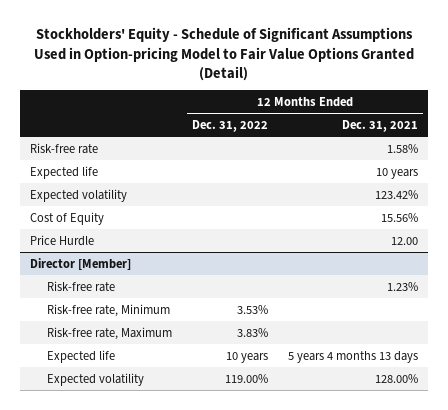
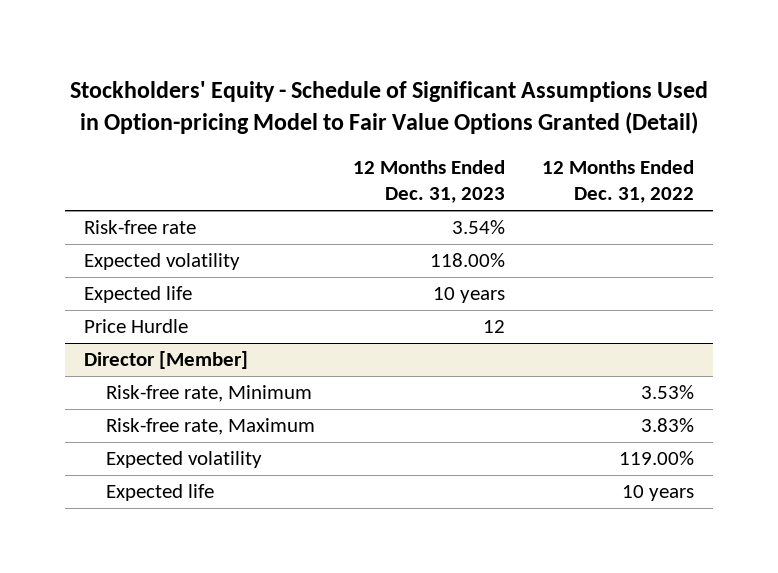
[341,119,418,132] Dec. 31, 2021 -> none
none -> [352,160,505,204] 12 Months Ended Dec. 31, 2023
[29,211,104,225] Cost of Equity -> none
[29,165,98,179] Expected life -> [84,286,193,304] Expected life
[46,280,115,292] Risk-free rate -> none
[46,349,115,363] Expected life -> [106,484,215,502] Expected life

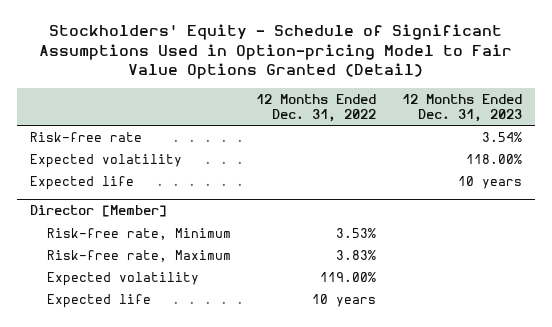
[84,319,189,334] Price Hurdle -> none

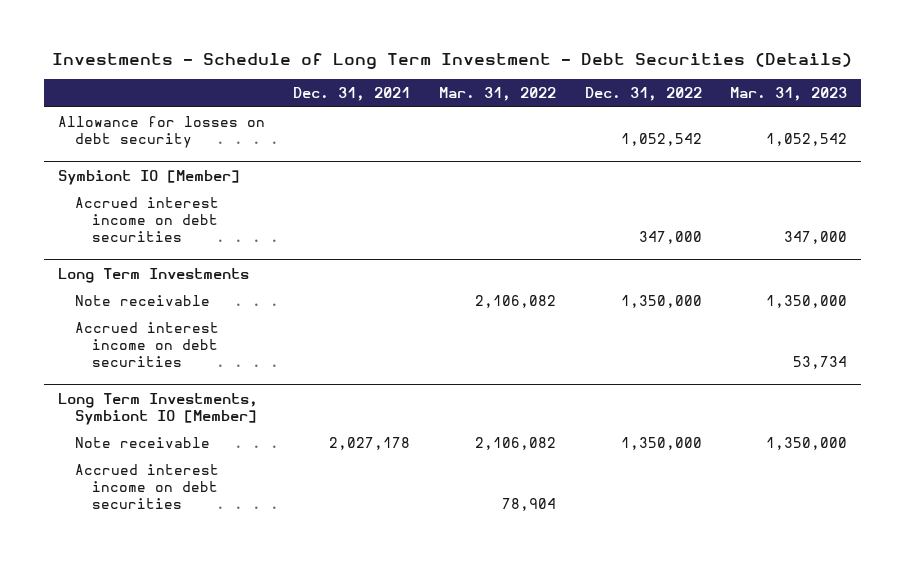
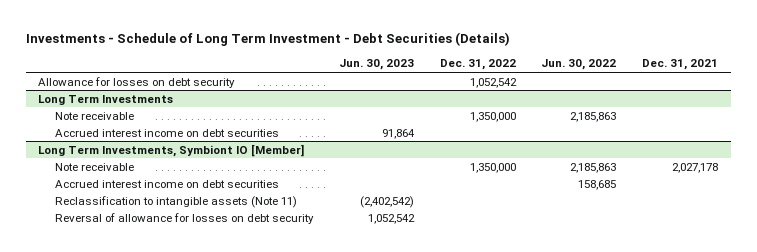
[438,87,556,102] Mar. 31, 2022 -> none
[730,87,848,102] Mar. 31, 2023 -> none
none -> [338,59,414,71] Jun. 30, 2023
none -> [541,59,617,71] Jun. 30, 2022
[57,169,240,185] Symbiont IO [Member] -> none
[74,196,219,243] Accrued interest income on debt securities -> none
none -> [55,195,298,208] Reclassification to intangible assets (Note 11)
none -> [55,212,315,224] Reversal of allowance for losses on debt security

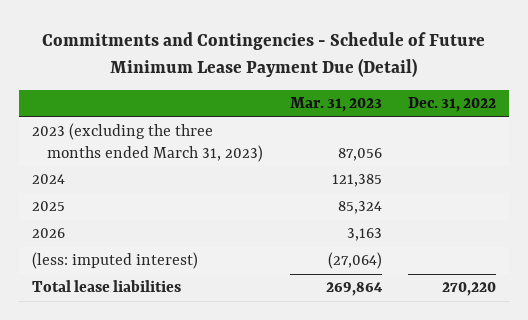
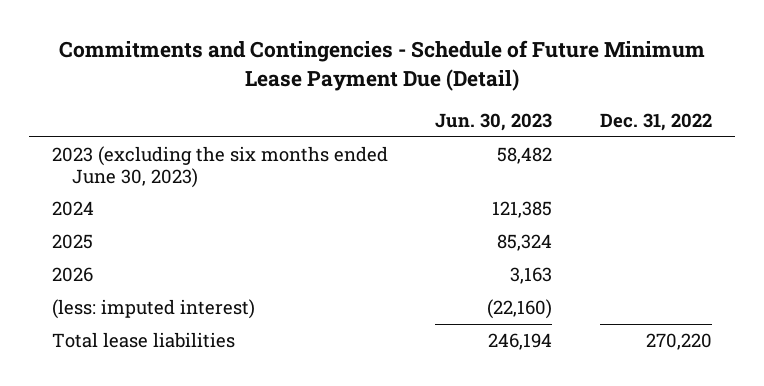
[289,97,382,113] Mar. 31, 2023 -> none
none -> [435,112,553,131] Jun. 30, 2023
[32,123,264,162] 2023 (excluding the three months ended March 31, 2023) -> [52,145,389,188] 2023 (excluding the six months ended June 30, 2023)

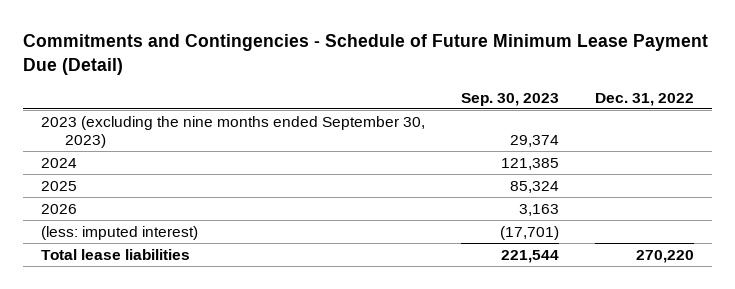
[435,112,553,131] Jun. 30, 2023 -> none
none -> [460,92,559,106] Sep. 30, 2023
[52,145,389,188] 2023 (excluding the six months ended June 30, 2023) -> [41,115,426,148] 2023 (excluding the nine months ended September 30, 2023)

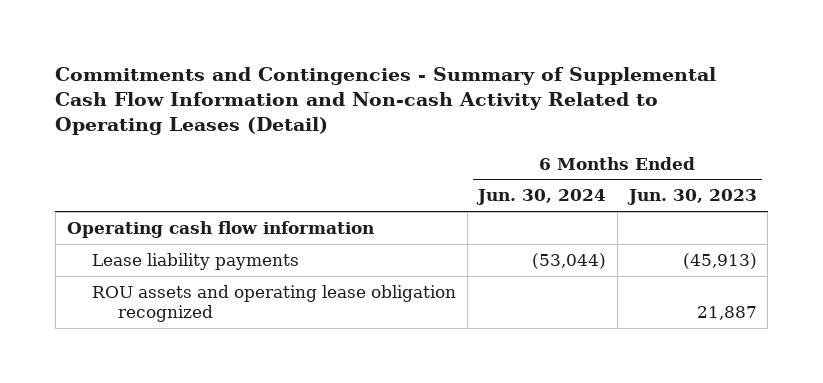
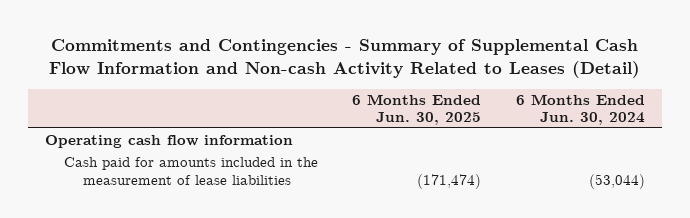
[55,66,717,136] Commitments and Contingencies - Summary of Supplemental Cash Flow Information and Non-cash Activity Related to Operating Leases (Detail) -> [49,39,641,78] Commitments and Contingencies - Summary of Supplemental Cash Flow Information and Non-cash Activity Related to Leases (Detail)
[626,189,757,206] Jun. 30, 2023 -> none
none -> [352,93,482,126] 6 Months Ended Jun. 30, 2025
[92,284,457,323] ROU assets and operating lease obligation recognized -> none
[92,252,300,270] Lease liability payments -> [63,156,318,185] Cash paid for amounts included in the measurement of lease liabilities

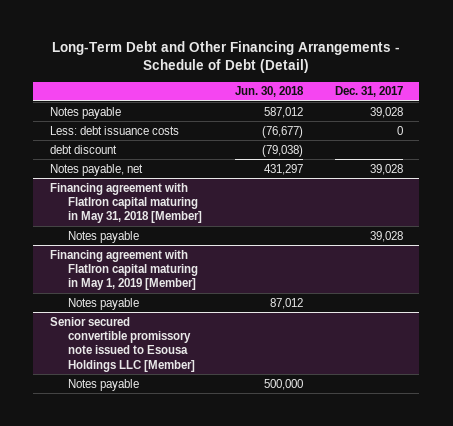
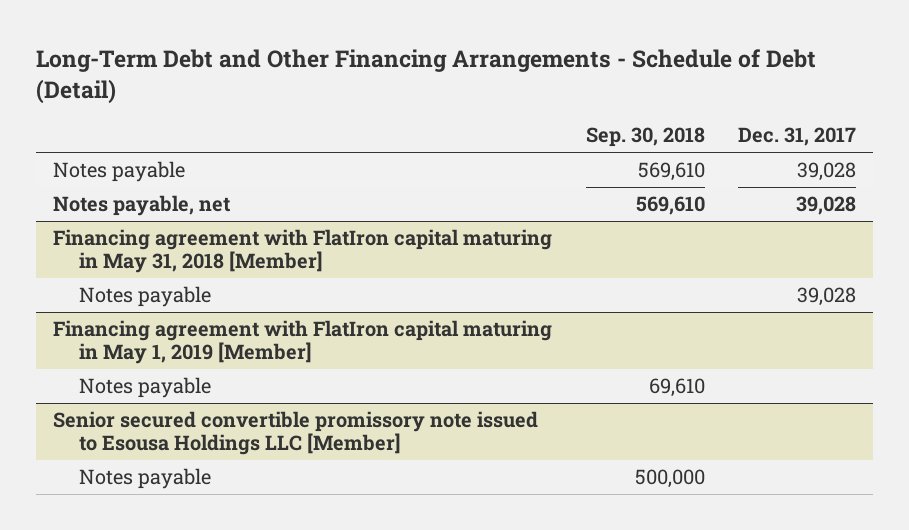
[234,86,304,98] Jun. 30, 2018 -> none
none -> [585,127,705,148] Sep. 30, 2018
[49,125,179,135] Less: debt issuance costs -> none
[49,144,117,154] debt discount -> none

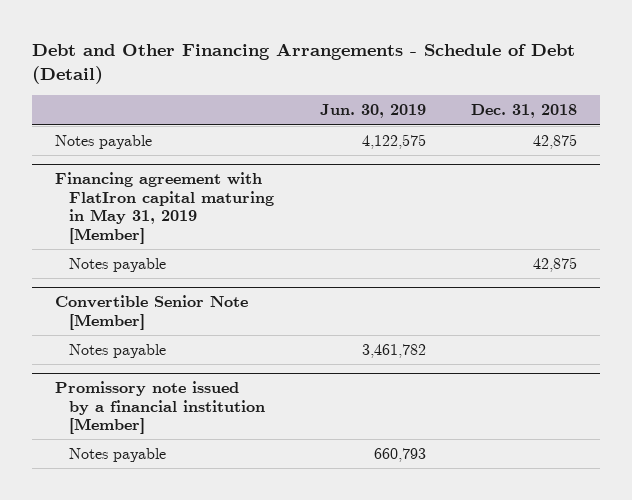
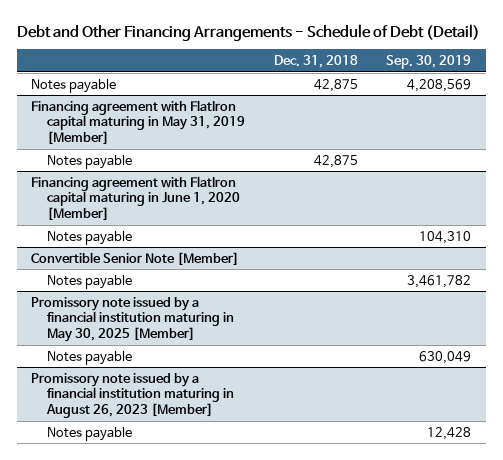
[319,104,426,119] Jun. 30, 2019 -> none
none -> [386,55,472,70] Sep. 30, 2019
none -> [31,175,240,222] Financing agreement with FlatIron capital maturing in June 1, 2020 [Member]
none -> [46,230,132,245] Notes payable
[54,381,265,435] Promissory note issued by a financial institution [Member] -> [31,296,234,343] Promissory note issued by a financial institution maturing in May 30, 2025 [Member]
none -> [31,372,234,419] Promissory note issued by a financial institution maturing in August 26, 2023 [Member]
none -> [46,426,132,441] Notes payable

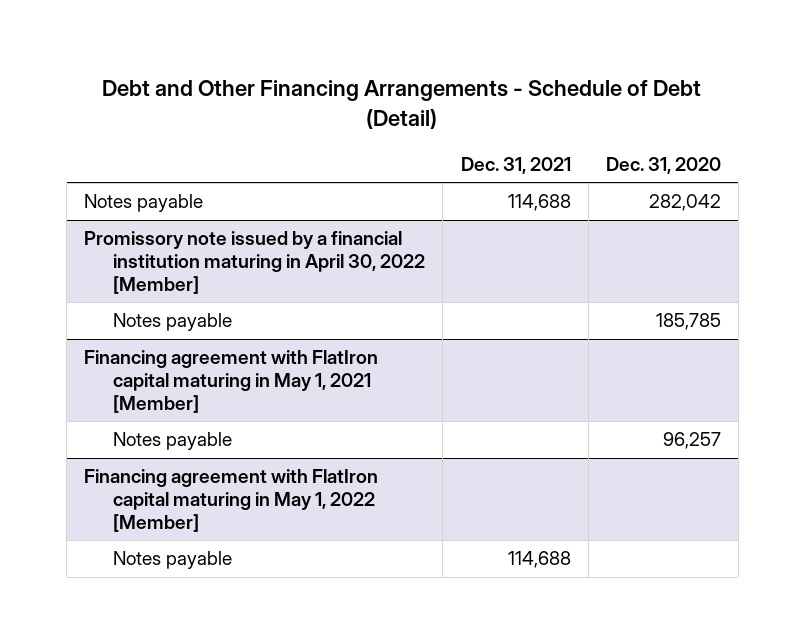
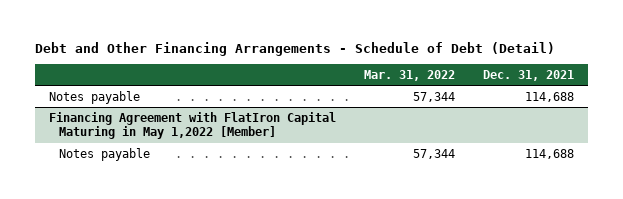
[605,156,721,174] Dec. 31, 2020 -> none
none -> [363,69,455,81] Mar. 31, 2022
[84,231,426,294] Promissory note issued by a financial institution maturing in April 30, 2022 [Member] -> none
[113,313,233,332] Notes payable -> none
[84,350,379,413] Financing agreement with FlatIron capital maturing in May 1, 2021 [Member] -> none
[113,432,233,451] Notes payable -> none
[84,469,379,532] Financing agreement with FlatIron capital maturing in May 1, 2022 [Member] -> [48,111,336,140] Financing Agreement with FlatIron Capital Maturing in May 1,2022 [Member]

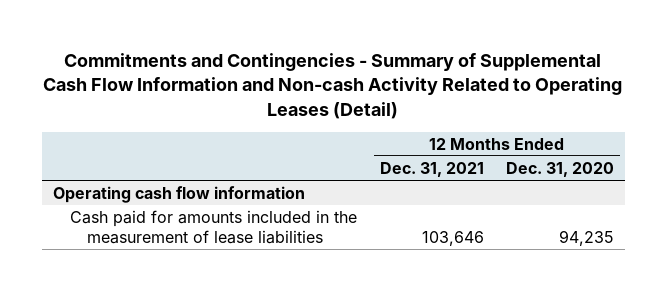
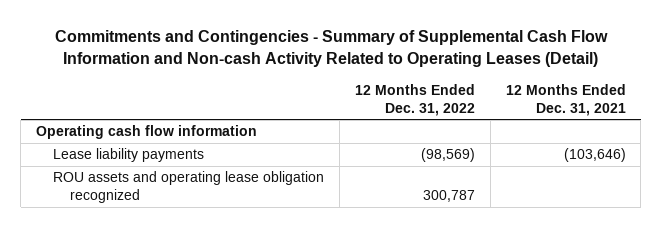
[505,161,614,177] Dec. 31, 2020 -> none
none -> [354,83,475,116] 12 Months Ended Dec. 31, 2022
[70,209,358,245] Cash paid for amounts included in the measurement of lease liabilities -> none
none -> [52,148,204,163] Lease liability payments
none -> [52,171,324,204] ROU assets and operating lease obligation recognized

